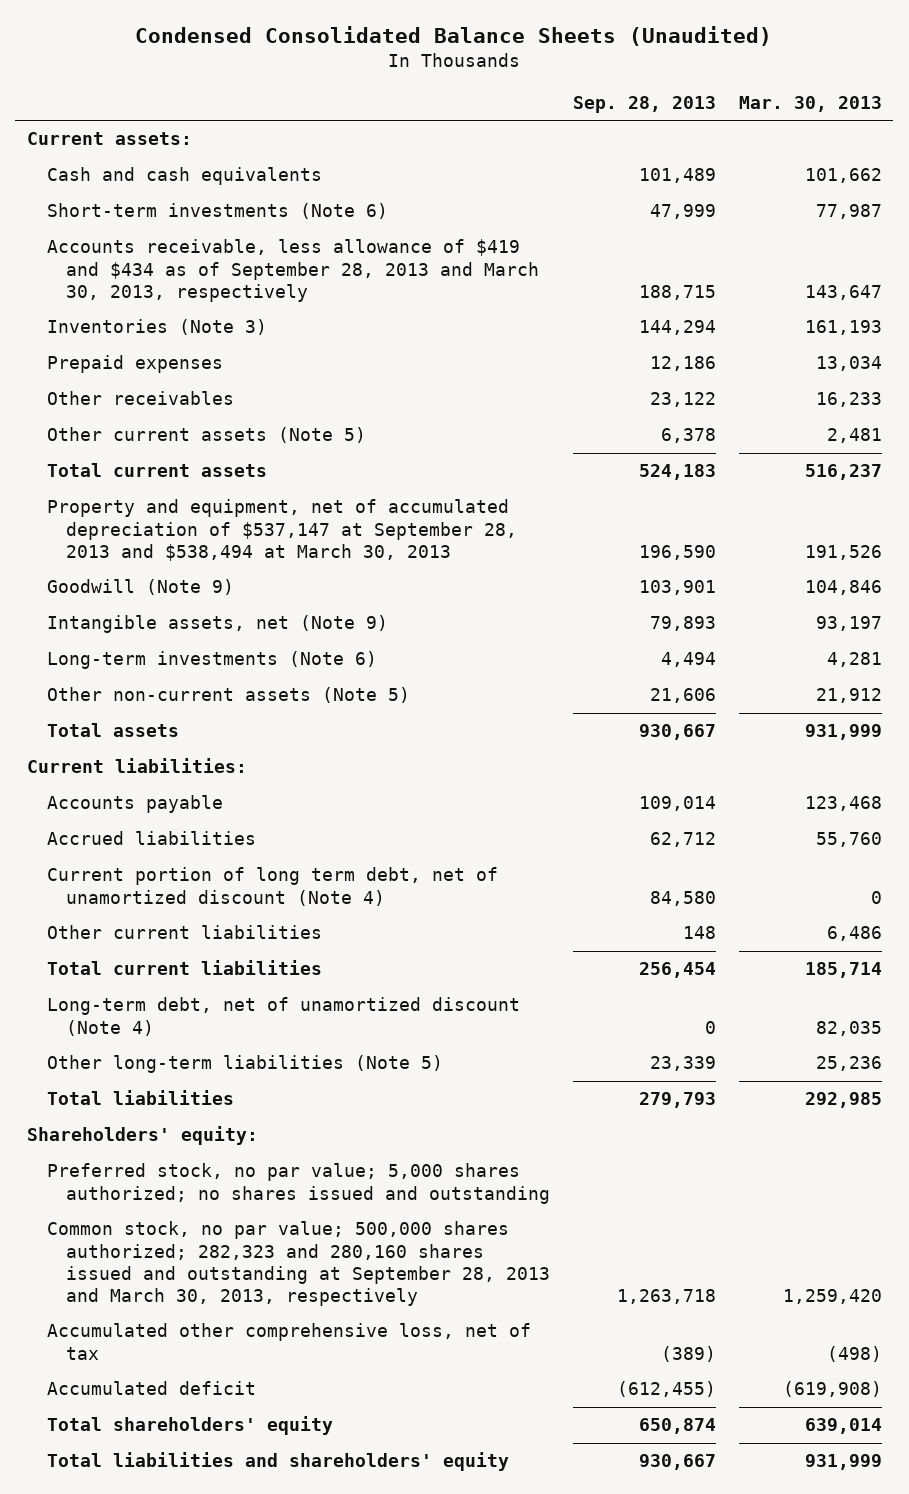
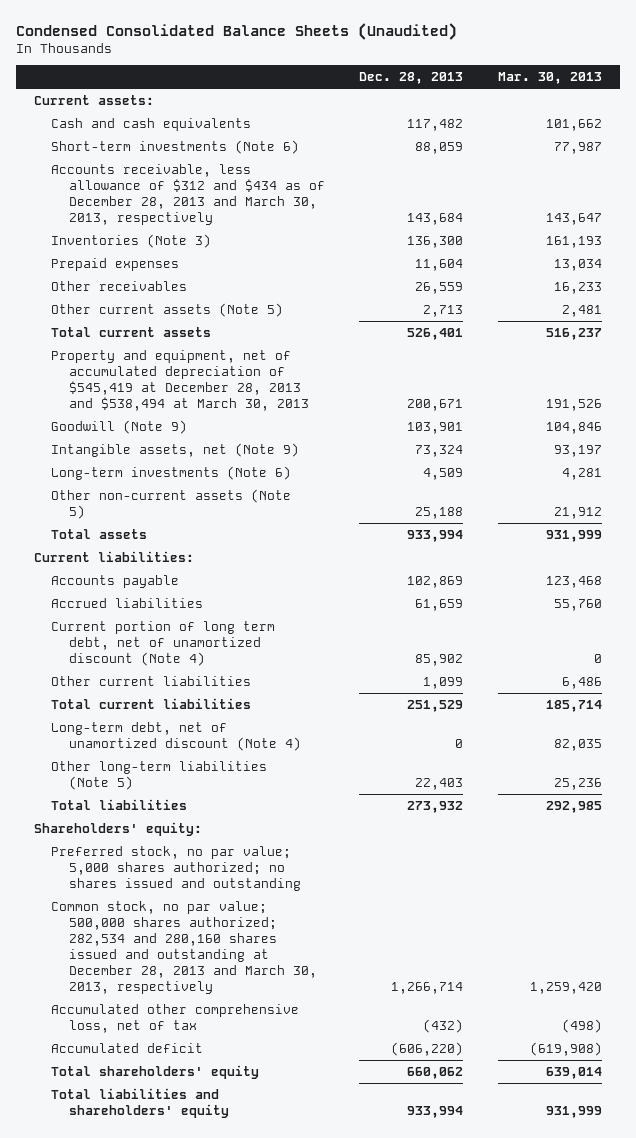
[573,95,717,113] Sep. 28, 2013 -> none
none -> [359,72,464,85] Dec. 28, 2013
[46,239,540,302] Accounts receivable, less allowance of $419 and $434 as of September 28, 2013 and March 30, 2013, respectively -> [51,163,325,225] Accounts receivable, less allowance of $312 and $434 as of December 28, 2013 and March 30, 2013, respectively
[46,499,518,561] Property and equipment, net of accumulated depreciation of $537,147 at September 28, 2013 and $538,494 at March 30, 2013 -> [51,349,309,411] Property and equipment, net of accumulated depreciation of $545,419 at December 28, 2013 and $538,494 at March 30, 2013
[46,1221,551,1306] Common stock, no par value; 500,000 shares authorized; 282,323 and 280,160 shares issued and outstanding at September 28, 2013 and March 30, 2013, respectively -> [51,900,317,994] Common stock, no par value; 500,000 shares authorized; 282,534 and 280,160 shares issued and outstanding at December 28, 2013 and March 30, 2013, respectively

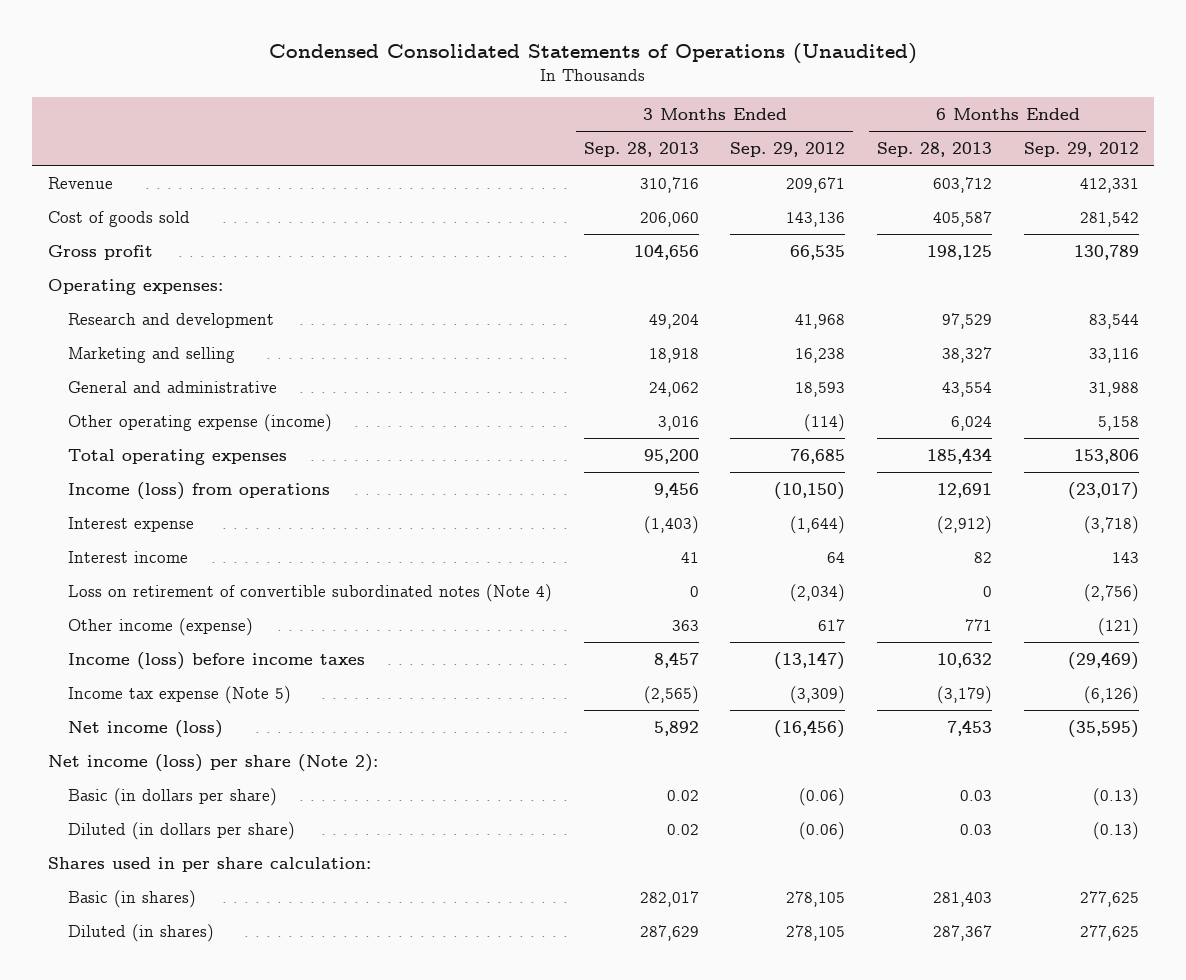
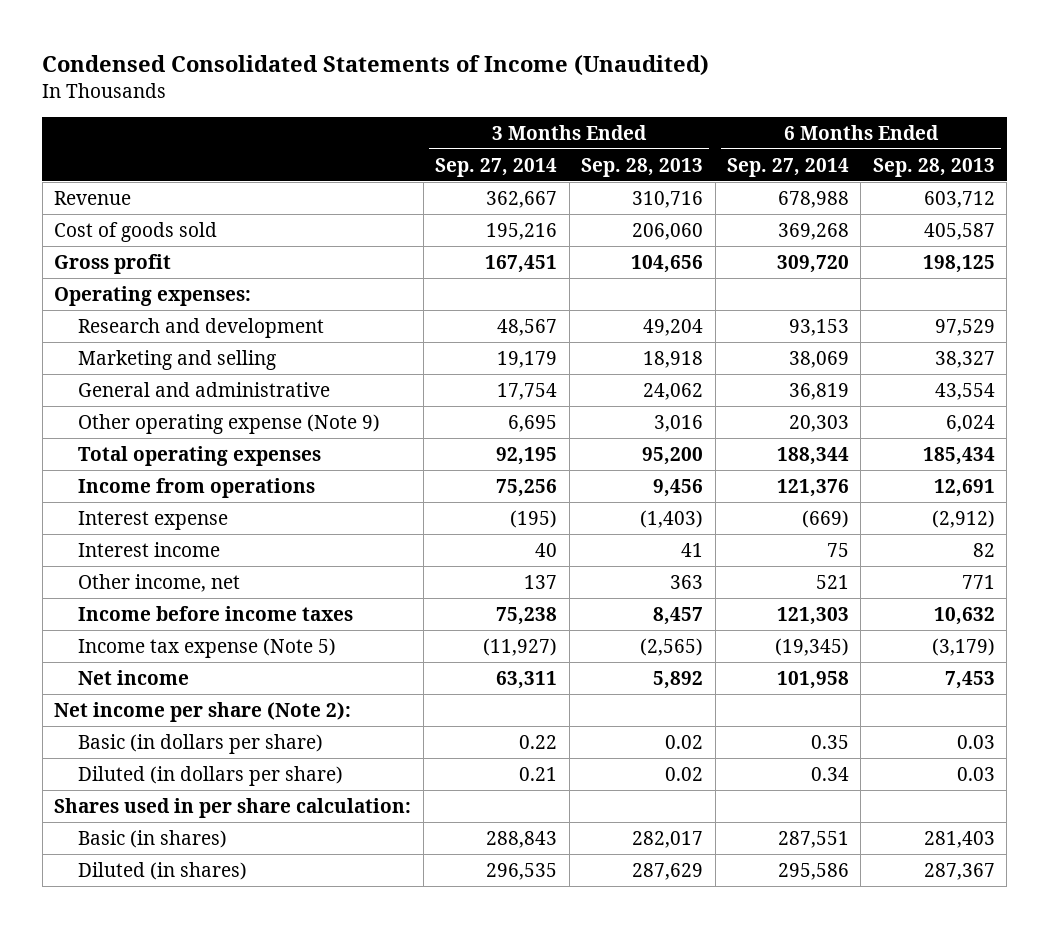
[269,43,918,65] Condensed Consolidated Statements of Operations (Unaudited) -> [42,55,710,77] Condensed Consolidated Statements of Income (Unaudited)
[730,141,846,157] Sep. 29, 2012 -> none
[1023,141,1139,157] Sep. 29, 2012 -> none
none -> [435,157,558,177] Sep. 27, 2014
none -> [726,157,849,177] Sep. 27, 2014
[68,413,333,432] Other operating expense (income) -> [78,413,381,434] Other operating expense (Note 9)
[68,481,331,500] Income (loss) from operations -> [78,477,316,498] Income from operations
[68,583,553,602] Loss on retirement of convertible subordinated notes (Note 4) -> none
[68,617,254,636] Other income (expense) -> [78,573,241,592] Other income, net
[68,651,366,670] Income (loss) before income taxes -> [78,605,354,621] Income before income taxes
[68,719,224,738] Net income (loss) -> [78,669,190,685] Net income
[47,753,378,772] Net income (loss) per share (Note 2): -> [54,701,352,722] Net income per share (Note 2):

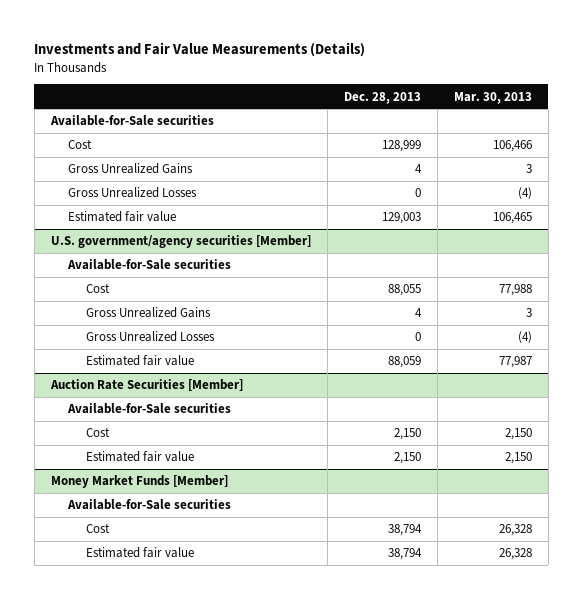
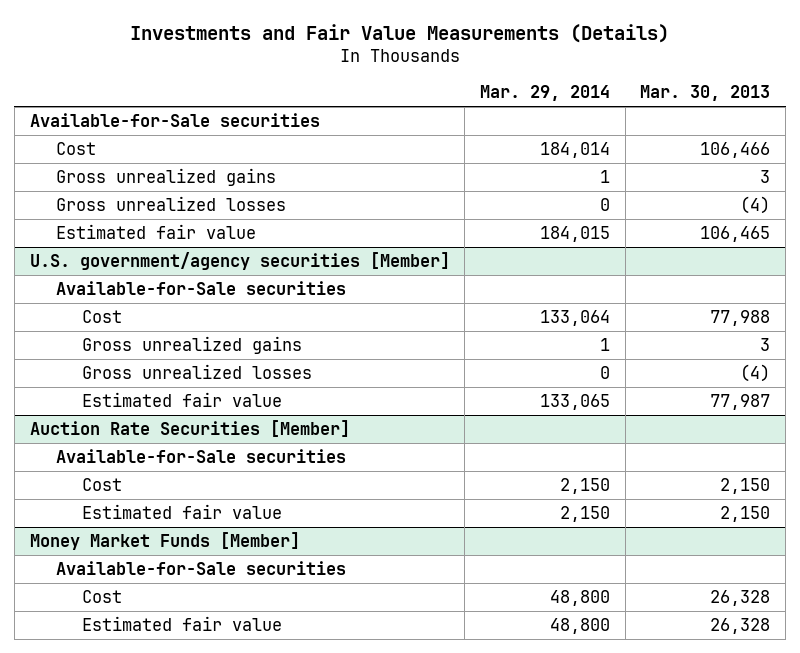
[343,91,421,104] Dec. 28, 2013 -> none
none -> [480,85,611,102] Mar. 29, 2014
[68,163,194,175] Gross Unrealized Gains -> [55,167,276,186] Gross unrealized gains
[68,187,198,199] Gross Unrealized Losses -> [55,195,286,211] Gross unrealized losses
[86,307,212,319] Gross Unrealized Gains -> [81,335,302,354] Gross unrealized gains
[86,331,216,343] Gross Unrealized Losses -> [81,363,312,379] Gross unrealized losses

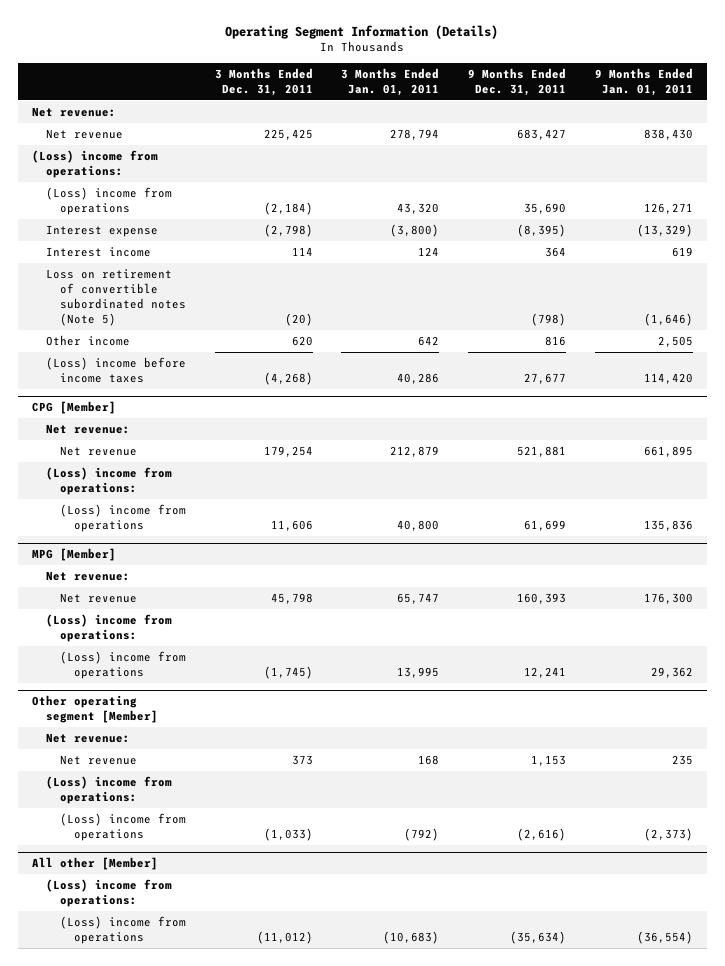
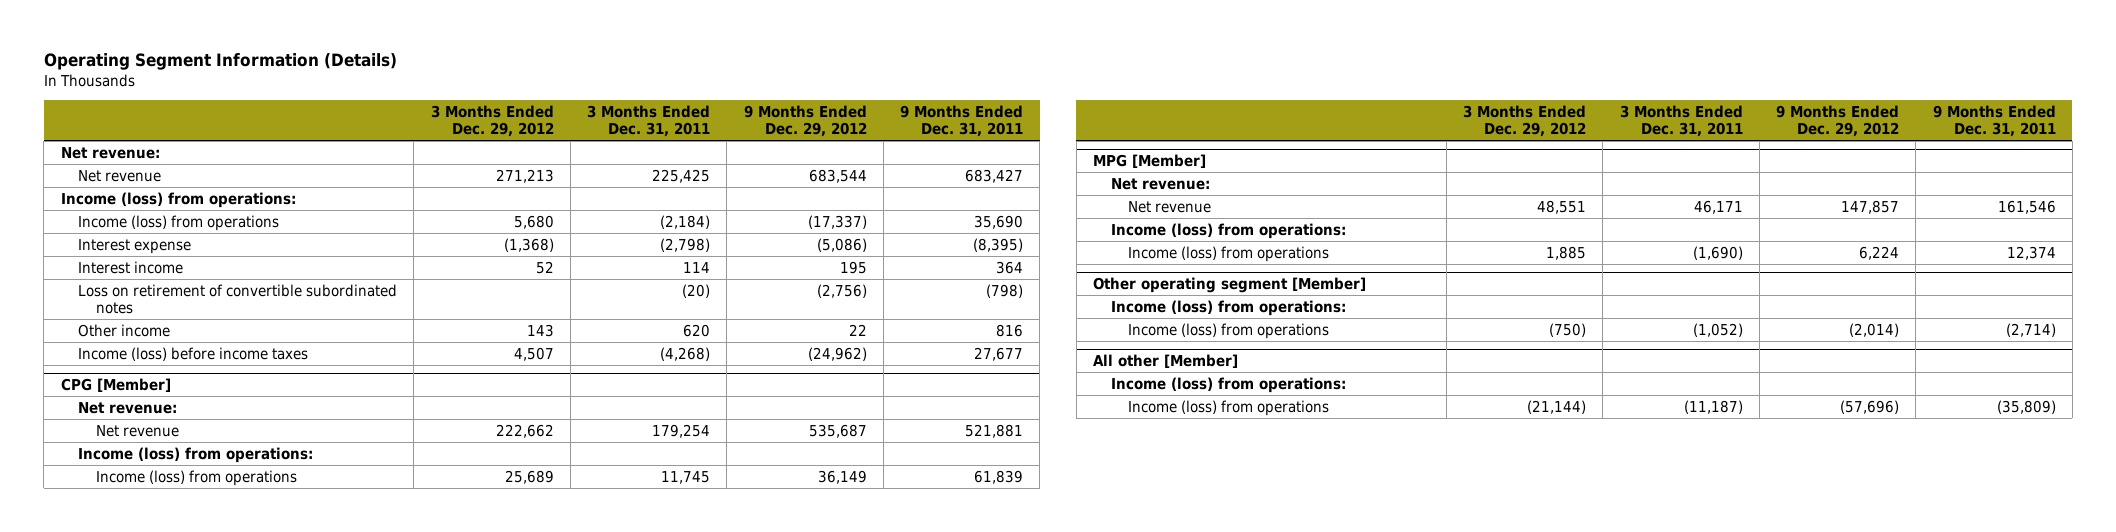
[341,67,440,96] 3 Months Ended Jan. 01, 2011 -> none
[594,67,693,96] 9 Months Ended Jan. 01, 2011 -> none
none -> [430,104,554,138] 3 Months Ended Dec. 29, 2012
none -> [743,104,867,138] 9 Months Ended Dec. 29, 2012
[32,150,159,178] (Loss) income from operations: -> [60,191,296,208] Income (loss) from operations:
[46,187,173,215] (Loss) income from operations -> [78,214,280,231] Income (loss) from operations
[46,269,186,326] Loss on retirement of convertible subordinated notes (Note 5) -> [78,283,398,315] Loss on retirement of convertible subordinated notes
[46,357,187,383] (Loss) income before income taxes -> [78,346,309,361] Income (loss) before income taxes
[46,467,173,495] (Loss) income from operations: -> [78,446,314,463] Income (loss) from operations:
[59,504,186,532] (Loss) income from operations -> [95,469,297,486] Income (loss) from operations
[270,519,313,531] 11,606 -> [661,470,711,484] 11,745
[524,519,567,531] 61,699 -> [974,469,1024,484] 61,839
[270,593,313,605] 45,798 -> [1693,199,1743,214] 46,171
[517,593,567,605] 160,393 -> [1997,199,2056,214] 161,546
[46,614,173,642] (Loss) income from operations: -> [1110,222,1346,239] Income (loss) from operations:
[59,651,186,679] (Loss) income from operations -> [1128,245,1330,262] Income (loss) from operations
[263,665,313,679] (1,745) -> [1692,245,1743,260] (1,690)
[524,666,567,678] 12,241 -> [2006,245,2056,260] 12,374
[46,733,131,744] Net revenue: -> none
[59,755,137,766] Net revenue -> none
[46,776,173,804] (Loss) income from operations: -> [1110,299,1346,316] Income (loss) from operations:
[59,813,186,841] (Loss) income from operations -> [1128,322,1330,339] Income (loss) from operations
[263,827,313,841] (1,033) -> [1692,322,1743,337] (1,052)
[517,827,567,841] (2,616) -> [2005,322,2056,337] (2,714)
[46,879,173,907] (Loss) income from operations: -> [1110,376,1346,393] Income (loss) from operations:
[59,916,186,944] (Loss) income from operations -> [1128,399,1330,416] Income (loss) from operations
[256,930,313,944] (11,012) -> [1683,399,1743,414] (11,187)
[510,930,567,944] (35,634) -> [1996,399,2056,414] (35,809)

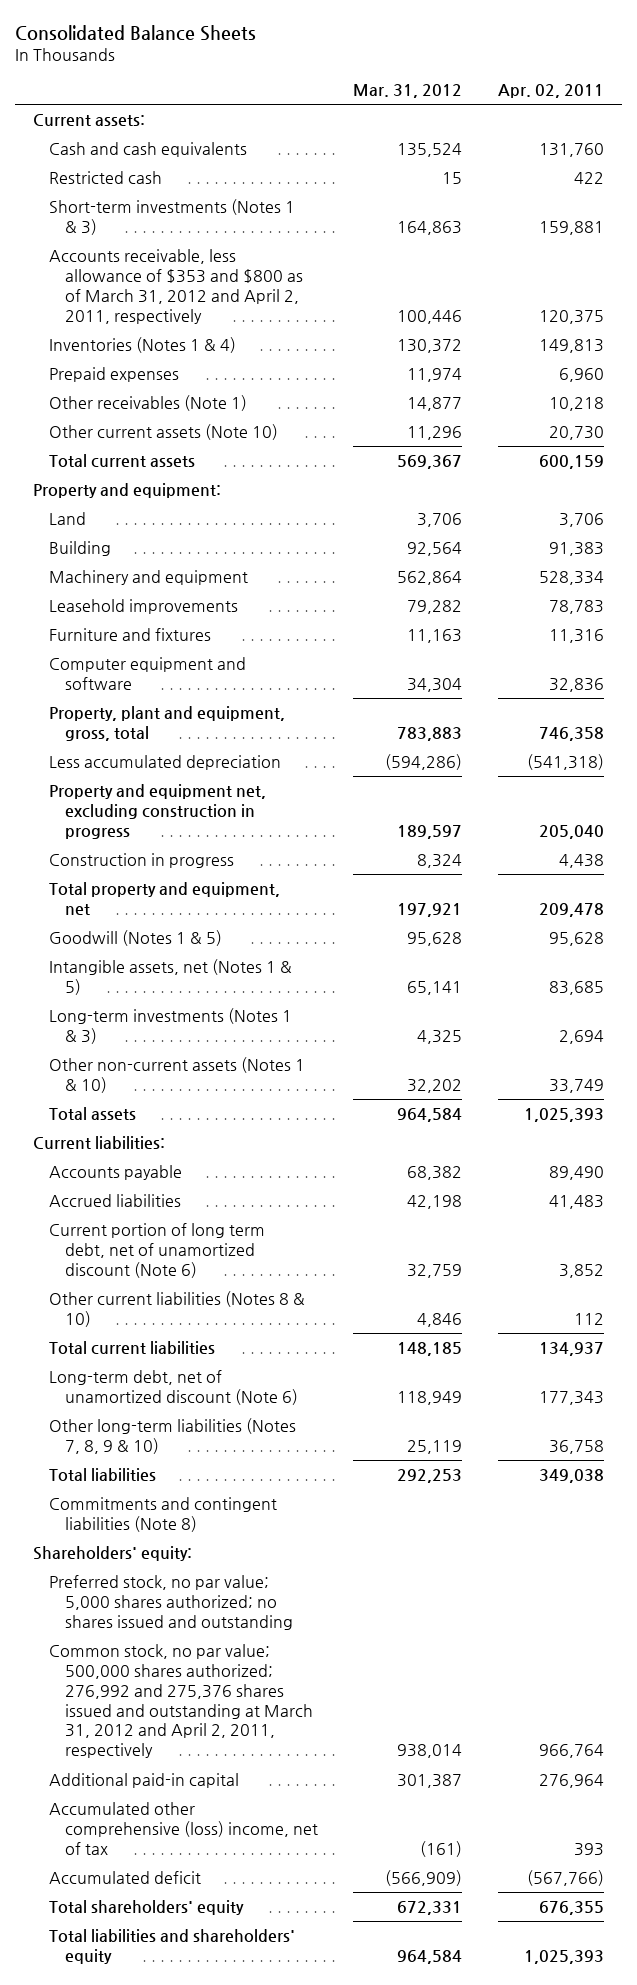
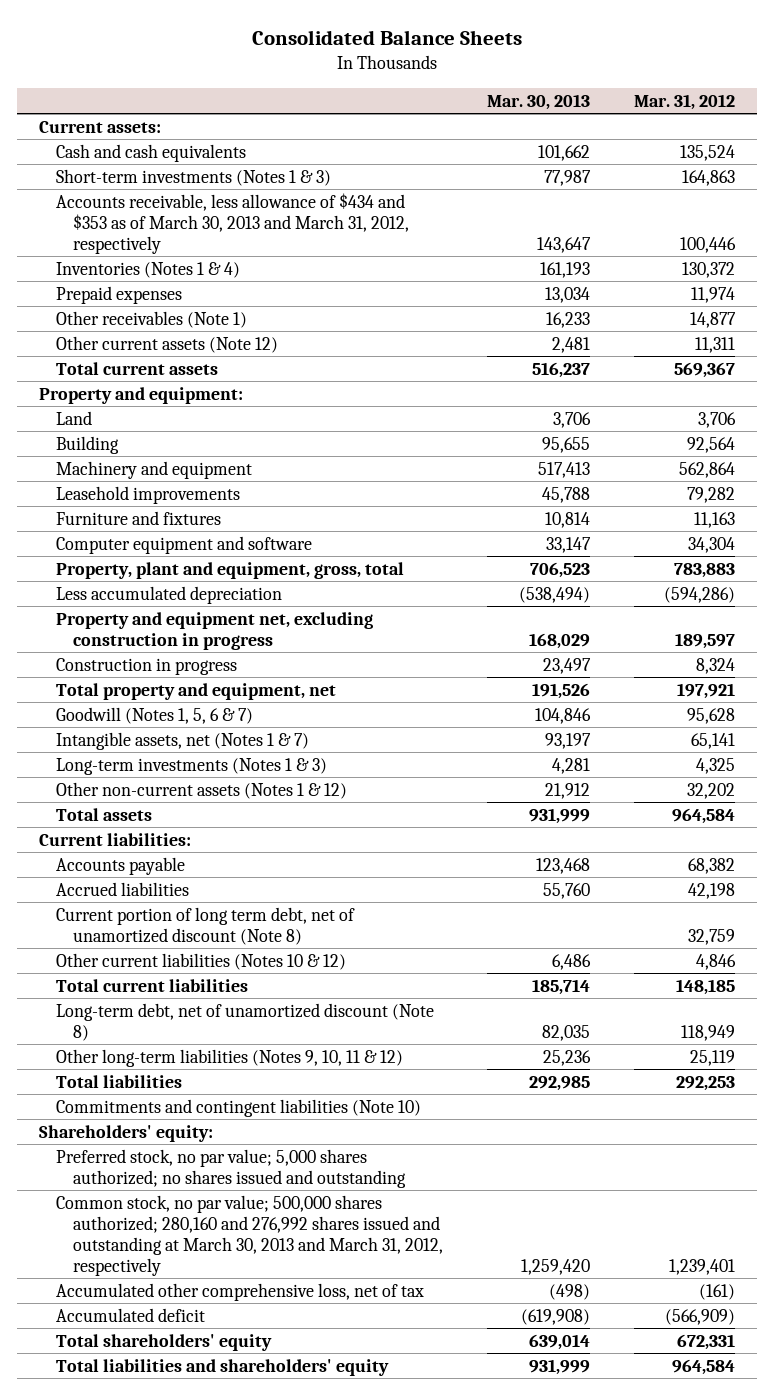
[497,83,604,98] Apr. 02, 2011 -> none
none -> [486,93,590,110] Mar. 30, 2013
[48,171,162,185] Restricted cash -> none
[48,249,304,324] Accounts receivable, less allowance of $353 and $800 as of March 31, 2012 and April 2, 2011, respectively -> [55,192,409,254] Accounts receivable, less allowance of $434 and $353 as of March 30, 2013 and March 31, 2012, respectively
[48,424,278,441] Other current assets (Note 10) -> [55,335,278,353] Other current assets (Note 12)
[407,426,463,441] 11,296 -> [694,336,735,353] 11,311
[48,930,222,947] Goodwill (Notes 1 & 5) -> [55,706,253,724] Goodwill (Notes 1, 5, 6 & 7)
[48,959,292,995] Intangible assets, net (Notes 1 & 5) -> [55,731,309,750] Intangible assets, net (Notes 1 & 7)
[48,1057,305,1093] Other non-current assets (Notes 1 & 10) -> [55,781,347,799] Other non-current assets (Notes 1 & 12)
[48,1223,265,1278] Current portion of long term debt, net of unamortized discount (Note 6) -> [55,906,355,945] Current portion of long term debt, net of unamortized discount (Note 8)
[48,1291,305,1327] Other current liabilities (Notes 8 & 10) -> [55,952,346,970] Other current liabilities (Notes 10 & 12)
[48,1370,299,1405] Long-term debt, net of unamortized discount (Note 6) -> [55,1002,434,1041] Long-term debt, net of unamortized discount (Note 8)
[48,1418,296,1454] Other long-term liabilities (Notes 7, 8, 9 & 10) -> [55,1048,403,1067] Other long-term liabilities (Notes 9, 10, 11 & 12)
[48,1497,277,1532] Commitments and contingent liabilities (Note 8) -> [55,1098,421,1117] Commitments and contingent liabilities (Note 10)
[48,1773,239,1789] Additional paid-in capital -> none
[48,1644,314,1759] Common stock, no par value; 500,000 shares authorized; 276,992 and 275,376 shares issued and outstanding at March 31, 2012 and April 2, 2011, respectively -> [55,1194,443,1276] Common stock, no par value; 500,000 shares authorized; 280,160 and 276,992 shares issued and outstanding at March 30, 2013 and March 31, 2012, respectively
[397,1744,463,1759] 938,014 -> [668,1258,735,1275] 1,239,401
[48,1802,319,1855] Accumulated other comprehensive (loss) income, net of tax -> [55,1282,424,1301] Accumulated other comprehensive loss, net of tax

